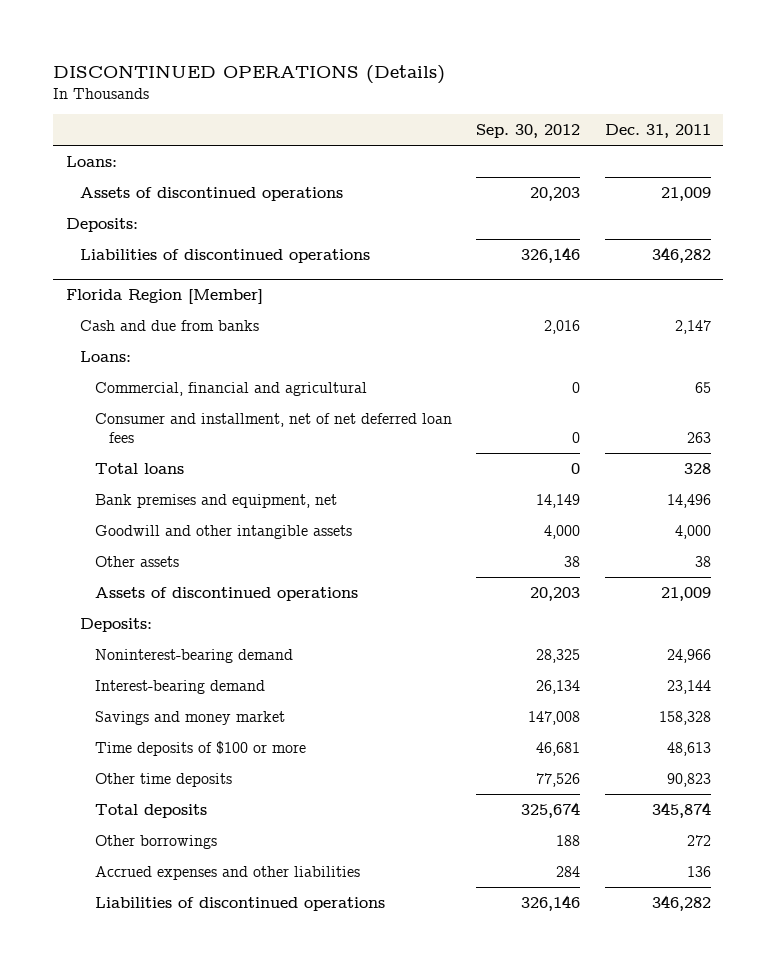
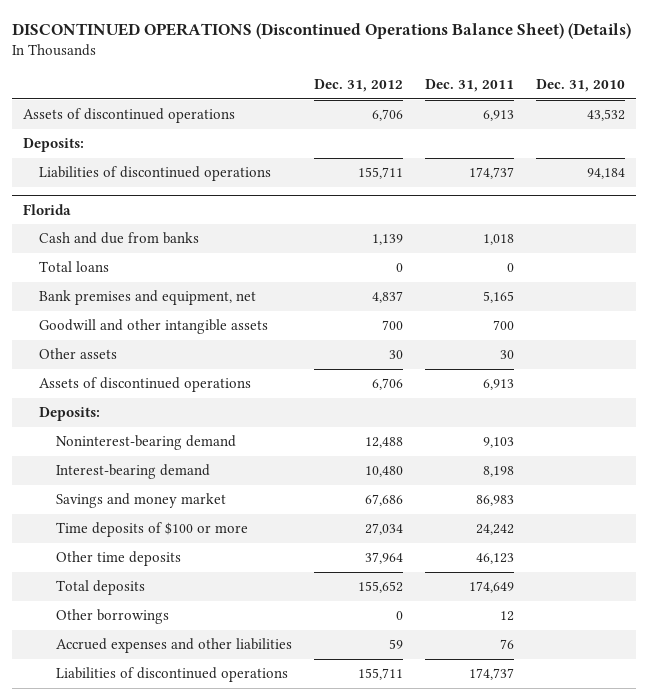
[53,64,446,84] DISCONTINUED OPERATIONS (Details) -> [12,23,632,40] DISCONTINUED OPERATIONS (Discontinued Operations Balance Sheet) (Details)
[476,124,581,139] Sep. 30, 2012 -> none
none -> [313,79,403,93] Dec. 31, 2012
none -> [535,79,625,93] Dec. 31, 2010
[65,155,117,167] Loans: -> none
[660,186,711,201] 21,009 -> [482,110,514,122] 6,913
[65,289,263,305] Florida Region [Member] -> none
[80,350,132,362] Loans: -> none
[94,381,367,396] Commercial, financial and agricultural -> none
[94,412,452,443] Consumer and installment, net of net deferred loan fees -> none
[651,246,711,263] 346,282 -> [468,167,514,180] 174,737
none -> [23,203,72,215] Florida
[674,319,711,334] 2,147 -> [482,234,514,246] 1,018
[683,462,711,474] 328 -> [506,263,514,273] 0
[666,493,711,508] 14,496 -> [482,291,514,304] 5,165
[674,524,711,539] 4,000 -> [492,320,514,331] 700
[694,555,711,567] 38 -> [499,350,514,360] 30
[660,586,711,601] 21,009 -> [482,379,514,391] 6,913
[666,648,711,663] 24,966 -> [482,437,514,449] 9,103
[666,679,711,694] 23,144 -> [482,466,514,478] 8,198
[658,710,711,725] 158,328 -> [475,495,514,507] 86,983
[666,741,711,756] 48,613 -> [475,524,514,536] 24,242
[666,772,711,787] 90,823 -> [475,553,514,565] 46,123
[651,801,711,818] 345,874 -> [468,581,514,594] 174,649
[686,834,711,846] 272 -> [499,611,514,622] 12
[686,865,711,877] 136 -> [499,639,514,650] 76
[651,894,711,911] 346,282 -> [468,668,514,681] 174,737

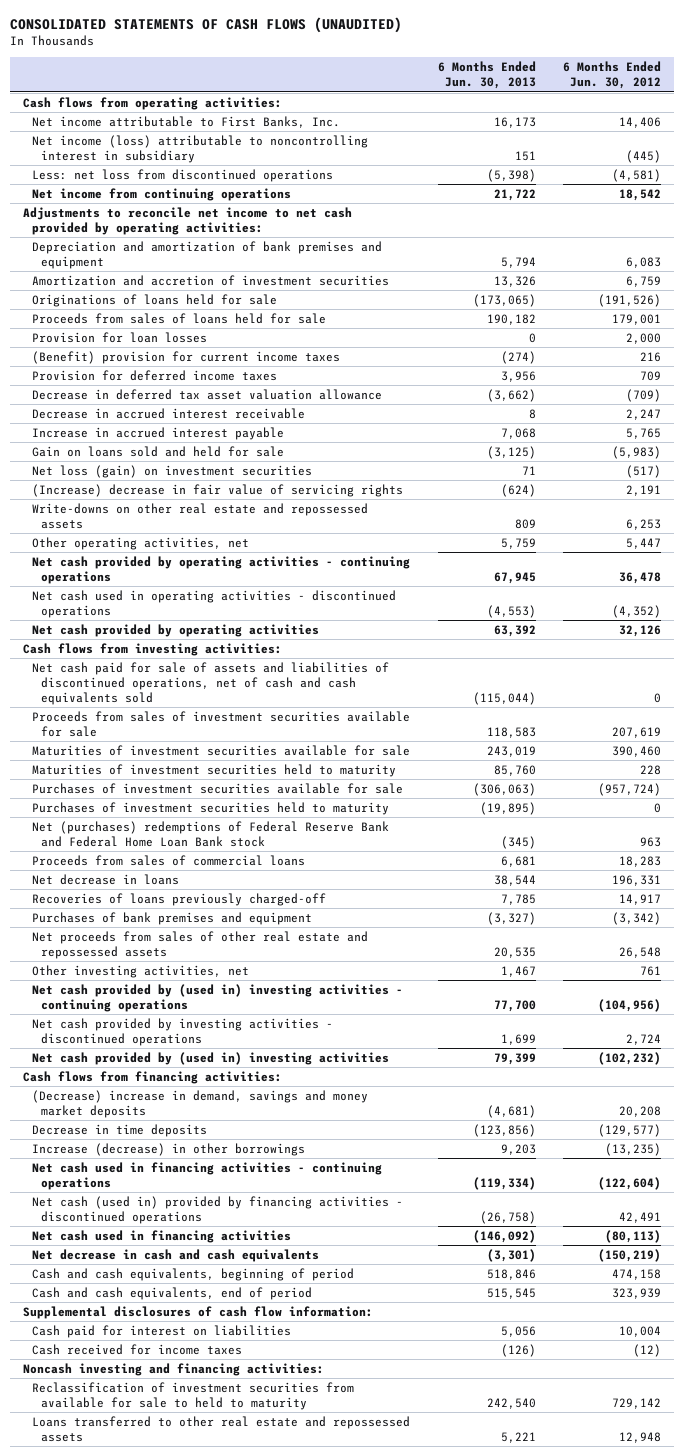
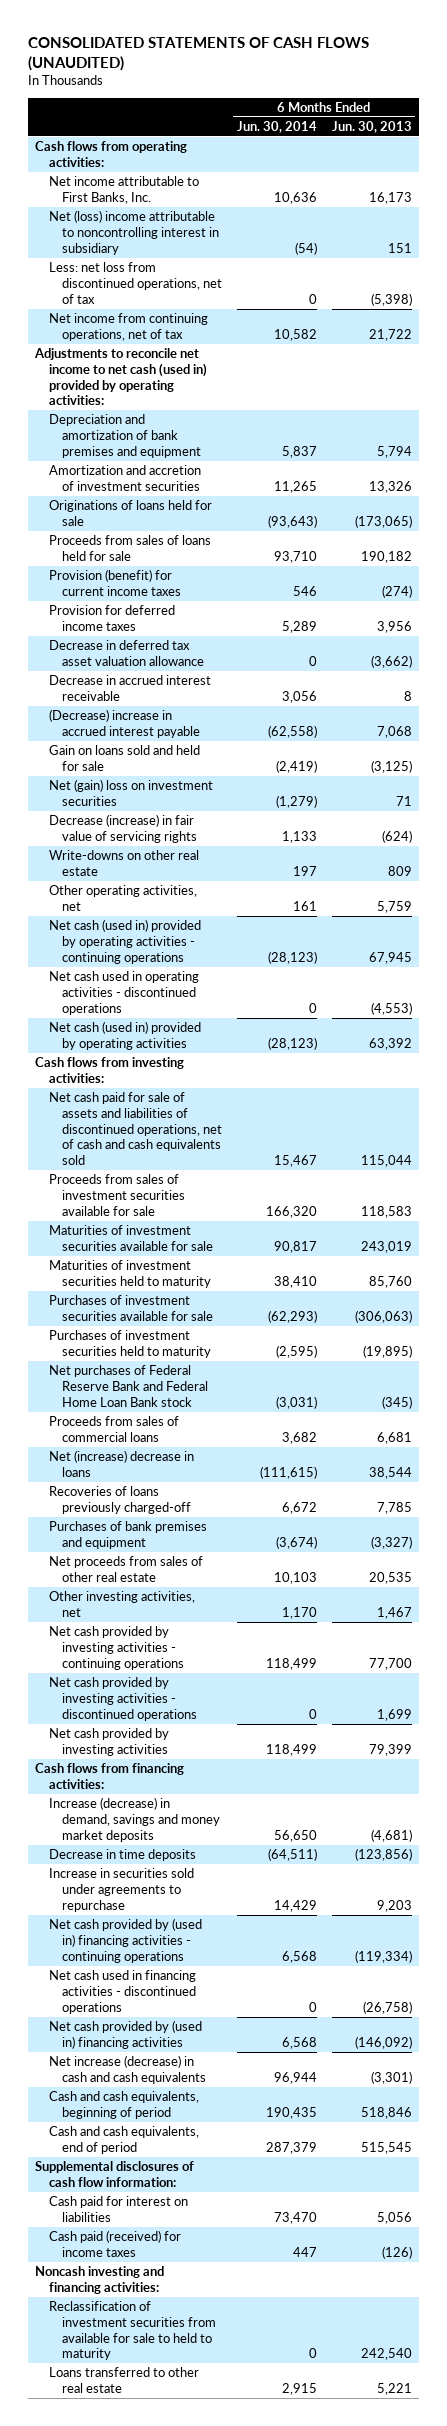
[562,61,661,90] 6 Months Ended Jun. 30, 2012 -> none
none -> [237,120,318,133] Jun. 30, 2014
[32,134,369,163] Net income (loss) attributable to noncontrolling interest in subsidiary -> [48,210,220,255] Net (loss) income attributable to noncontrolling interest in subsidiary
[32,168,334,182] Less: net loss from discontinued operations -> [48,262,223,304] Less: net loss from discontinued operations, net of tax
[32,187,292,201] Net income from continuing operations -> [48,313,208,341] Net income from continuing operations, net of tax
[23,206,353,235] Adjustments to reconcile net income to net cash provided by operating activities: -> [34,348,207,406] Adjustments to reconcile net income to net cash (used in) provided by operating activities:
[32,331,208,343] Provision for loan losses -> none
[32,350,341,364] (Benefit) provision for current income taxes -> [48,569,182,596] Provision (benefit) for current income taxes
[32,426,285,440] Increase in accrued interest payable -> [48,709,201,738] (Decrease) increase in accrued interest payable
[32,464,313,478] Net loss (gain) on investment securities -> [48,779,213,806] Net (gain) loss on investment securities
[32,483,404,497] (Increase) decrease in fair value of servicing rights -> [48,814,198,843] Decrease (increase) in fair value of servicing rights
[32,502,369,529] Write-downs on other real estate and repossessed assets -> [48,850,199,876] Write-downs on other real estate
[32,555,411,584] Net cash provided by operating activities - continuing operations -> [48,919,201,964] Net cash (used in) provided by operating activities - continuing operations
[32,623,320,637] Net cash provided by operating activities -> [48,1021,201,1050] Net cash (used in) provided by operating activities
[472,692,536,706] (115,044) -> [360,1155,412,1168] 115,044
[32,820,390,847] Net (purchases) redemptions of Federal Reserve Bank and Federal Home Loan Bank stock -> [48,1365,209,1407] Net purchases of Federal Reserve Bank and Federal Home Loan Bank stock
[32,873,180,885] Net decrease in loans -> [48,1450,194,1477] Net (increase) decrease in loans
[32,930,369,959] Net proceeds from sales of other real estate and repossessed assets -> [48,1556,203,1582] Net proceeds from sales of other real estate
[32,983,404,1012] Net cash provided by (used in) investing activities - continuing operations -> [48,1626,185,1670] Net cash provided by investing activities - continuing operations
[32,1051,390,1065] Net cash provided by (used in) investing activities -> [48,1728,169,1756] Net cash provided by investing activities
[32,1089,369,1118] (Decrease) increase in demand, savings and money market deposits -> [48,1797,221,1842] Increase (decrease) in demand, savings and money market deposits
[32,1142,306,1156] Increase (decrease) in other borrowings -> [48,1868,194,1912] Increase in securities sold under agreements to repurchase
[32,1161,383,1190] Net cash used in financing activities - continuing operations -> [48,1918,202,1963] Net cash provided by (used in) financing activities - continuing operations
[32,1195,404,1224] Net cash (used in) provided by financing activities - discontinued operations -> [48,1970,197,2014] Net cash used in financing activities - discontinued operations
[32,1229,292,1243] Net cash used in financing activities -> [48,2020,202,2049] Net cash provided by (used in) financing activities
[32,1248,320,1262] Net decrease in cash and cash equivalents -> [48,2055,207,2084] Net increase (decrease) in cash and cash equivalents
[32,1343,243,1355] Cash received for income taxes -> [48,2230,181,2257] Cash paid (received) for income taxes
[32,1415,411,1442] Loans transferred to other real estate and repossessed assets -> [48,2367,199,2393] Loans transferred to other real estate

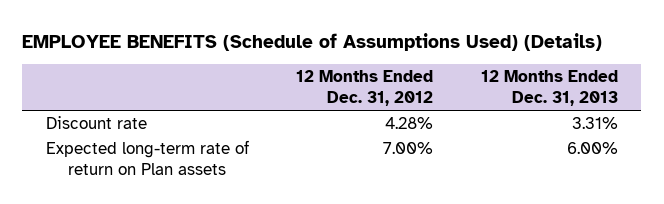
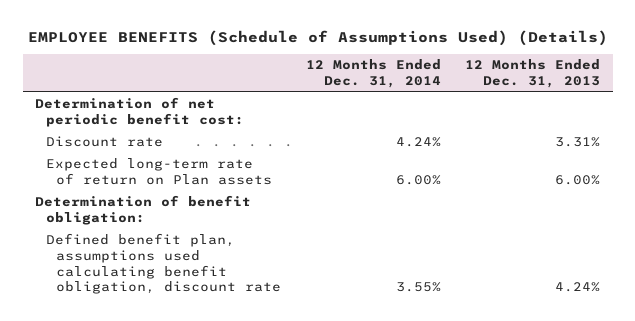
[296,70,434,107] 12 Months Ended Dec. 31, 2012 -> none
none -> [305,59,441,89] 12 Months Ended Dec. 31, 2014
none -> [35,97,244,127] Determination of net periodic benefit cost:
none -> [35,195,252,225] Determination of benefit obligation:
none -> [45,233,282,295] Defined benefit plan, assumptions used calculating benefit obligation, discount rate

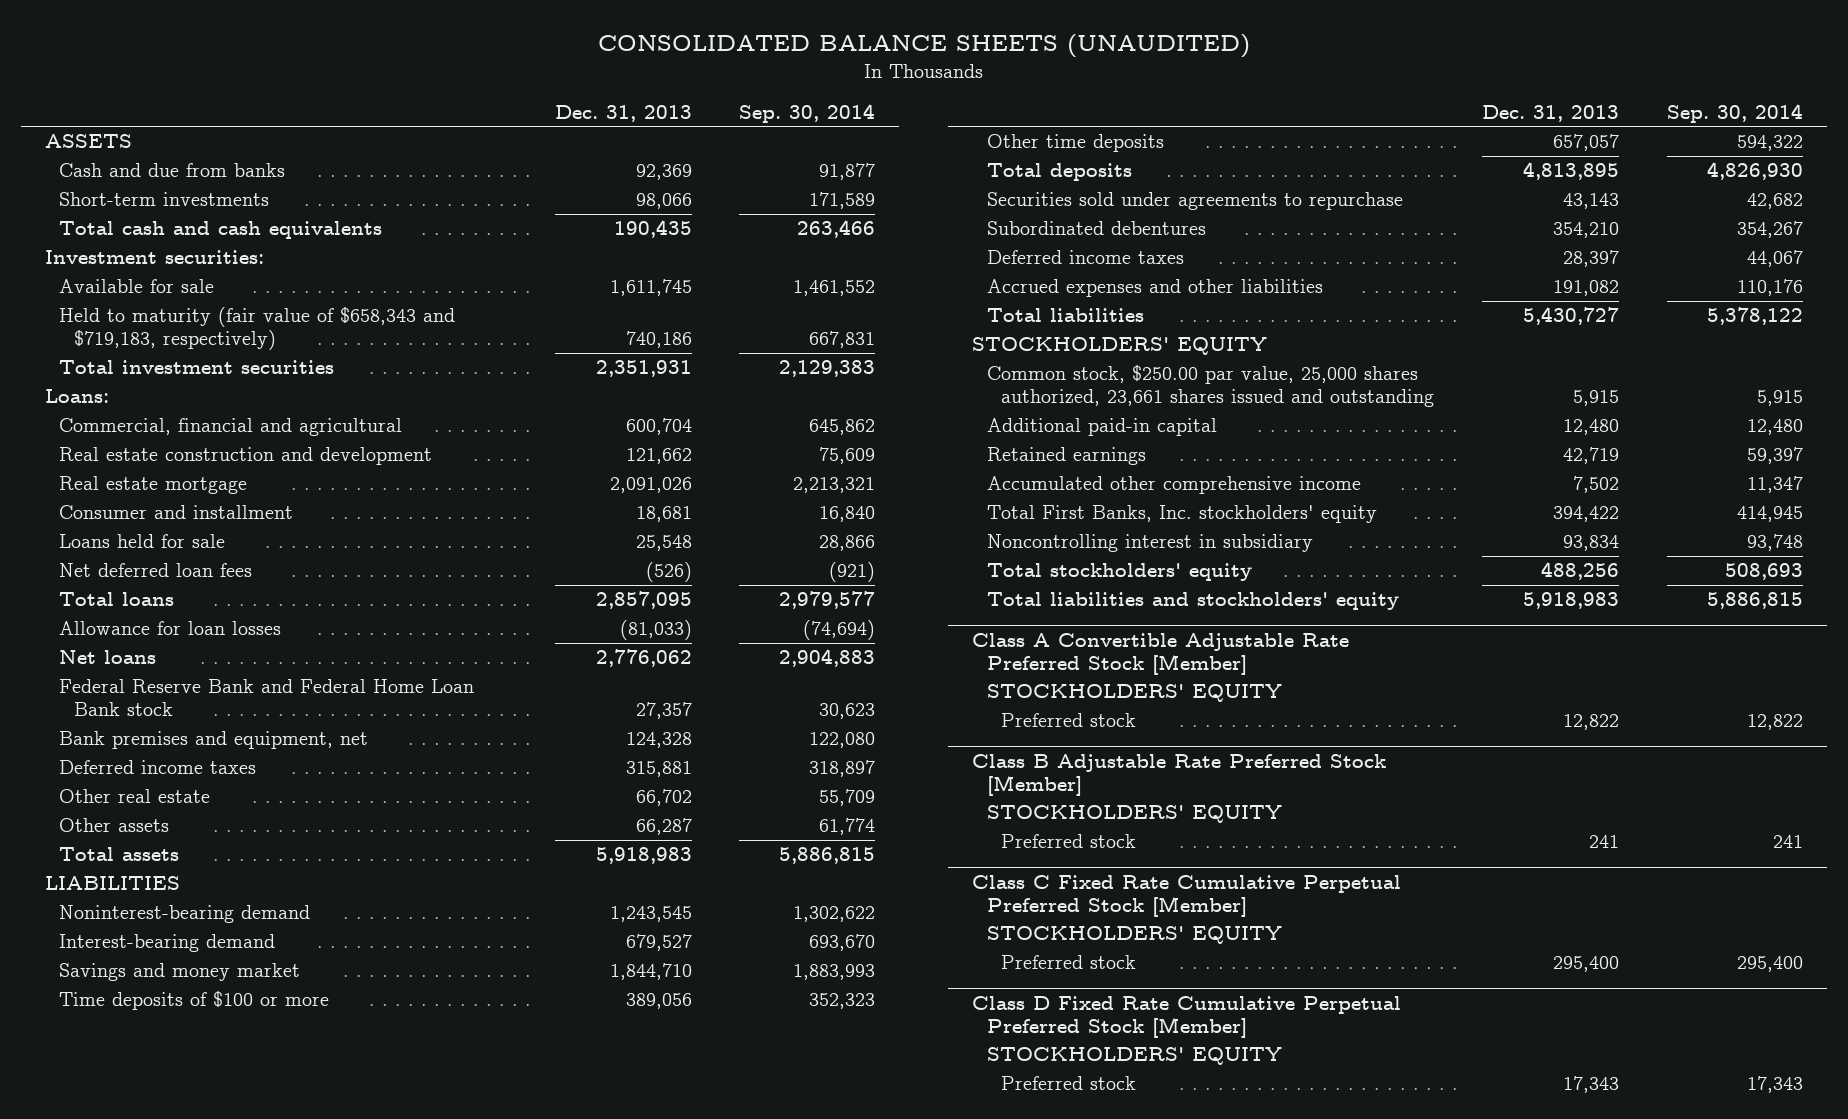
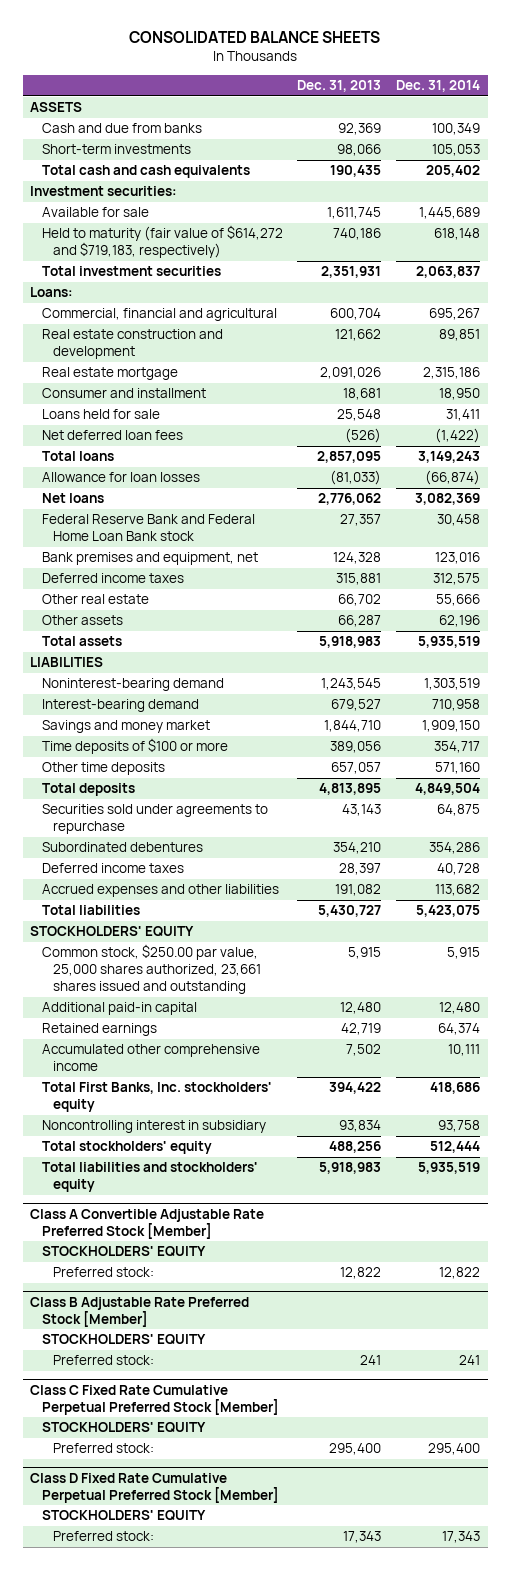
[597,34,1250,59] CONSOLIDATED BALANCE SHEETS (UNAUDITED) -> [129,31,381,44] CONSOLIDATED BALANCE SHEETS
[739,103,876,123] Sep. 30, 2014 -> none
none -> [396,80,481,93] Dec. 31, 2014
[59,307,456,351] Held to maturity (fair value of $658,343 and $719,183, respectively) -> [41,225,283,259] Held to maturity (fair value of $614,272 and $719,183, respectively)
[1001,713,1137,728] Preferred stock -> [53,1267,155,1278] Preferred stock:
[1001,834,1137,849] Preferred stock -> [53,1355,155,1366] Preferred stock:
[1001,955,1137,970] Preferred stock -> [53,1443,155,1454] Preferred stock:
[1001,1076,1137,1091] Preferred stock -> [53,1531,155,1542] Preferred stock:

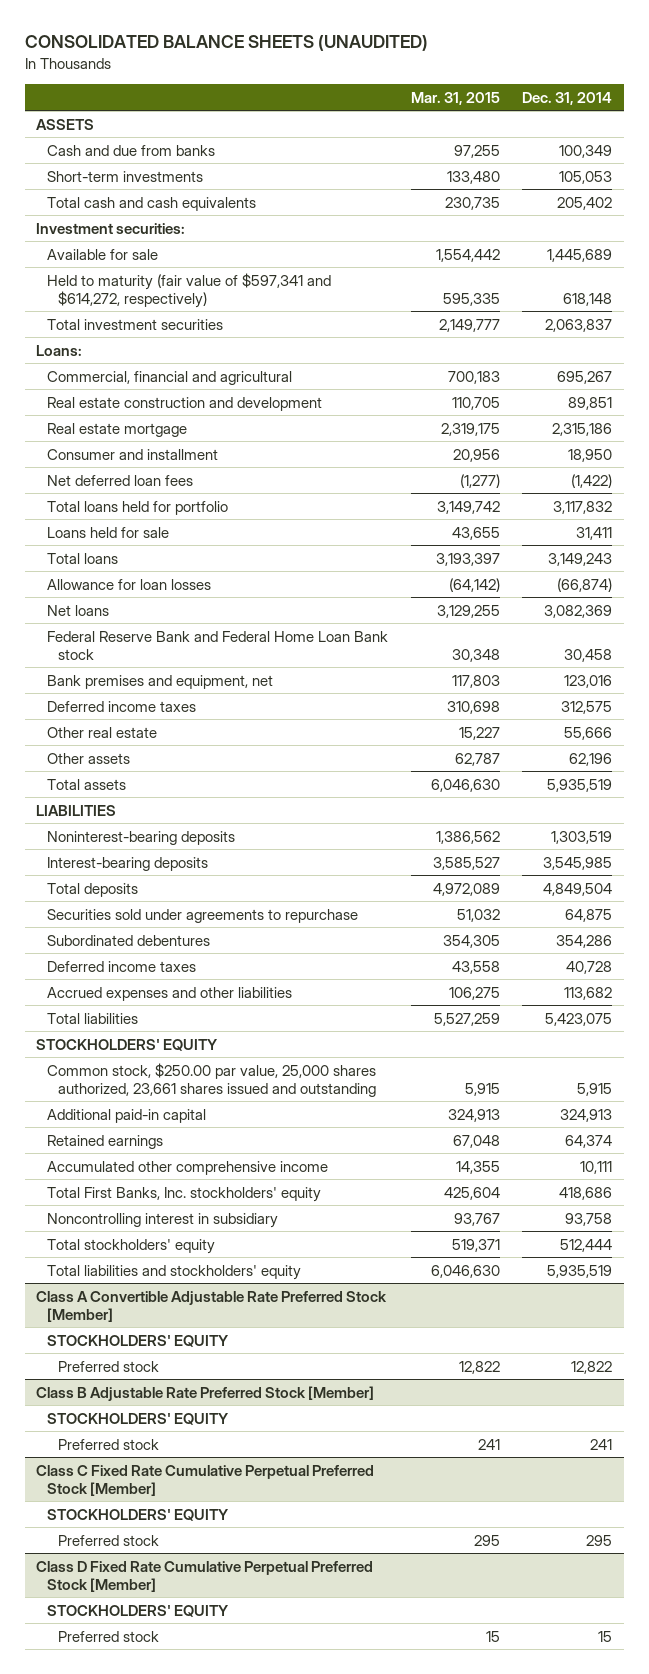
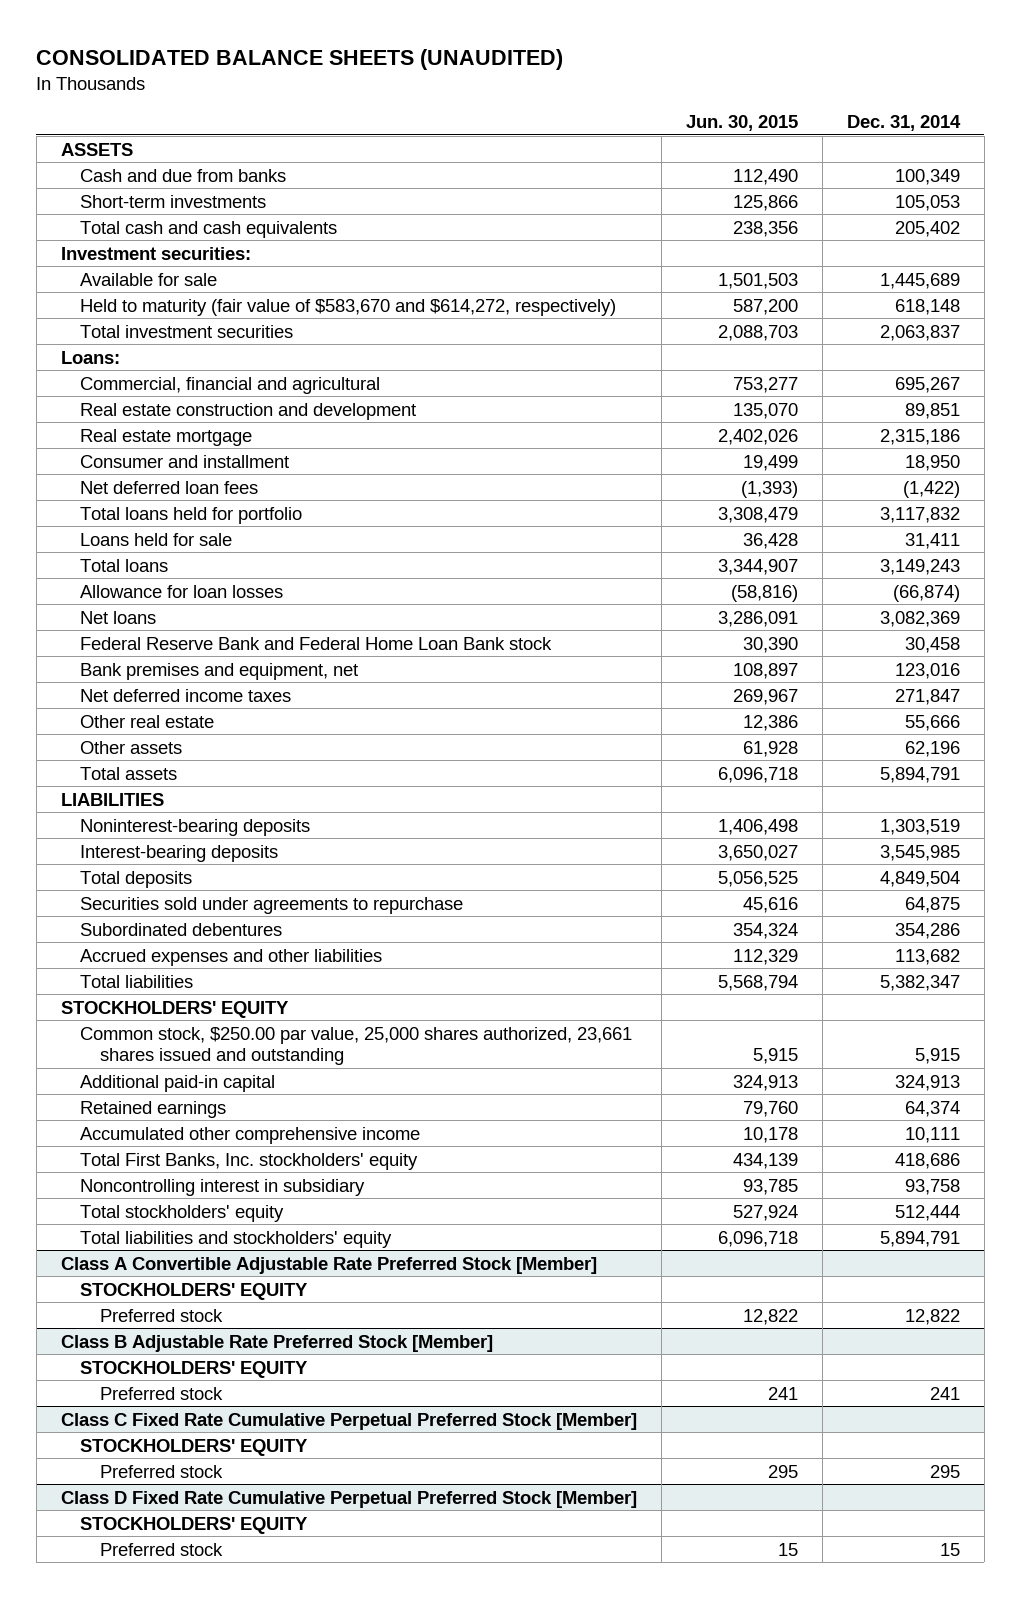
[410,91,500,105] Mar. 31, 2015 -> none
none -> [685,115,798,132] Jun. 30, 2015
[46,272,331,308] Held to maturity (fair value of $597,341 and $614,272, respectively) -> [80,298,617,316] Held to maturity (fair value of $583,670 and $614,272, respectively)
[46,700,196,712] Deferred income taxes -> [80,688,292,702] Net deferred income taxes
[561,700,613,714] 312,575 -> [894,688,960,705] 271,847
[547,778,613,792] 5,935,519 -> [879,766,960,783] 5,894,791
[46,960,196,972] Deferred income taxes -> none
[545,1012,613,1026] 5,423,075 -> [879,974,960,991] 5,382,347
[547,1264,613,1278] 5,935,519 -> [879,1230,960,1247] 5,894,791

